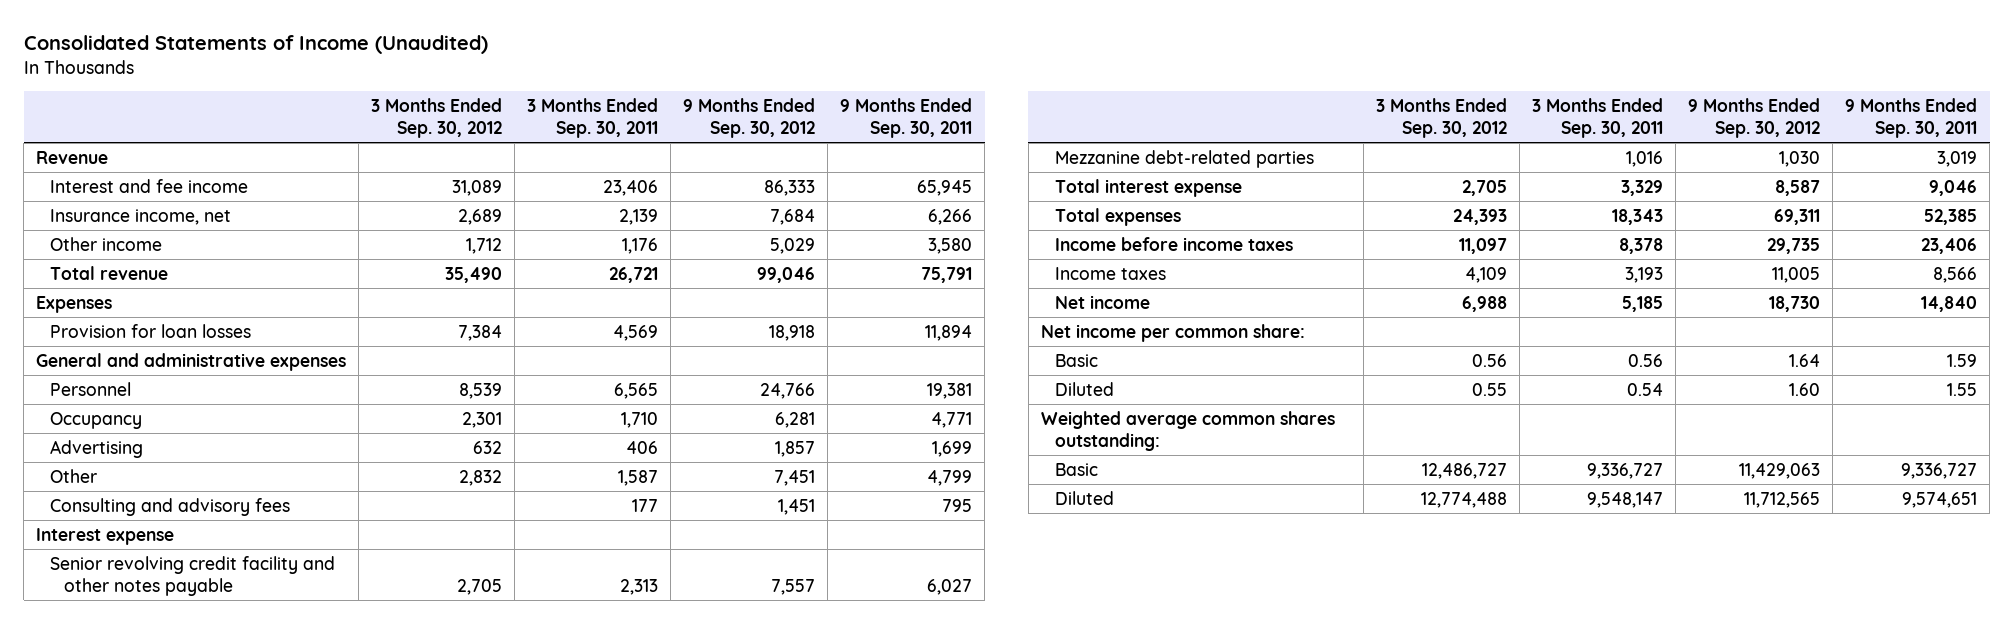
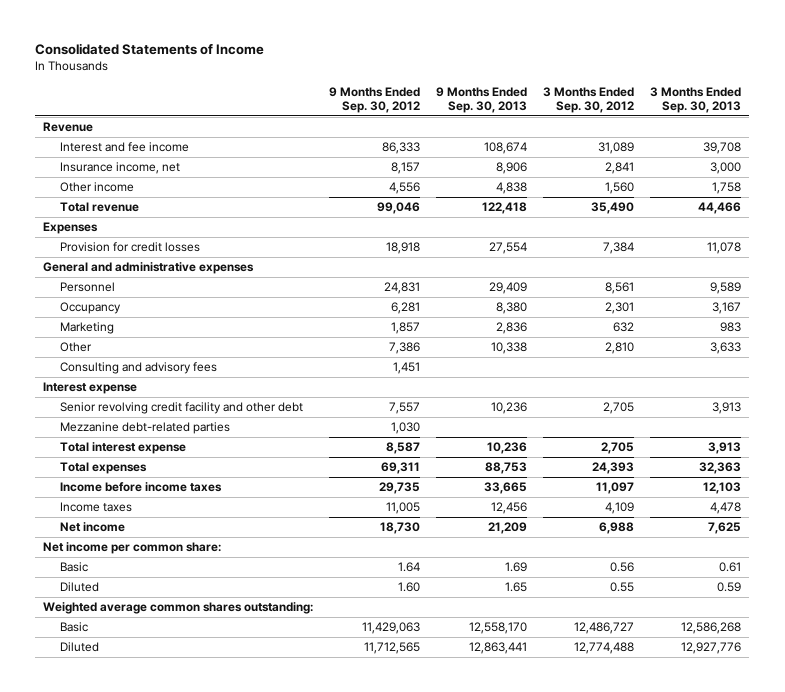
[23,35,488,55] Consolidated Statements of Income (Unaudited) -> [35,42,265,55] Consolidated Statements of Income
[527,98,659,138] 3 Months Ended Sep. 30, 2011 -> none
[840,98,973,138] 9 Months Ended Sep. 30, 2011 -> none
none -> [436,86,528,113] 9 Months Ended Sep. 30, 2013
none -> [650,86,742,113] 3 Months Ended Sep. 30, 2013
[458,208,503,225] 2,689 -> [605,162,635,175] 2,841
[770,208,816,225] 7,684 -> [391,162,421,175] 8,157
[466,237,503,254] 1,712 -> [605,182,635,195] 1,560
[770,237,816,254] 5,029 -> [389,182,421,195] 4,556
[50,323,252,338] Provision for loan losses -> [60,242,201,253] Provision for credit losses
[459,382,503,399] 8,539 -> [605,282,635,295] 8,561
[760,382,816,399] 24,766 -> [384,282,421,295] 24,831
[50,439,144,458] Advertising -> [60,322,115,335] Marketing
[459,469,503,486] 2,832 -> [605,342,635,355] 2,810
[774,469,816,486] 7,451 -> [389,342,421,355] 7,386
[50,555,336,596] Senior revolving credit facility and other notes payable -> [60,402,304,415] Senior revolving credit facility and other debt

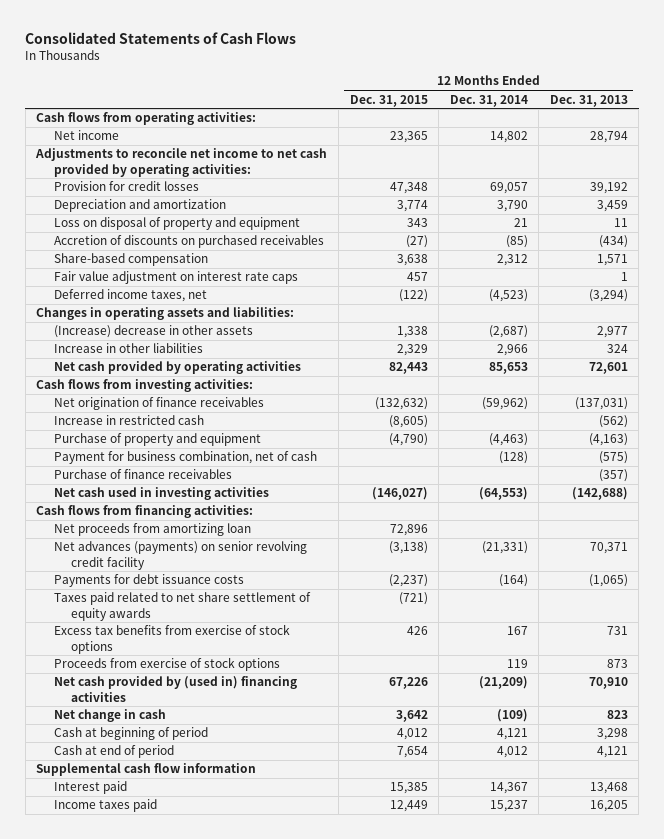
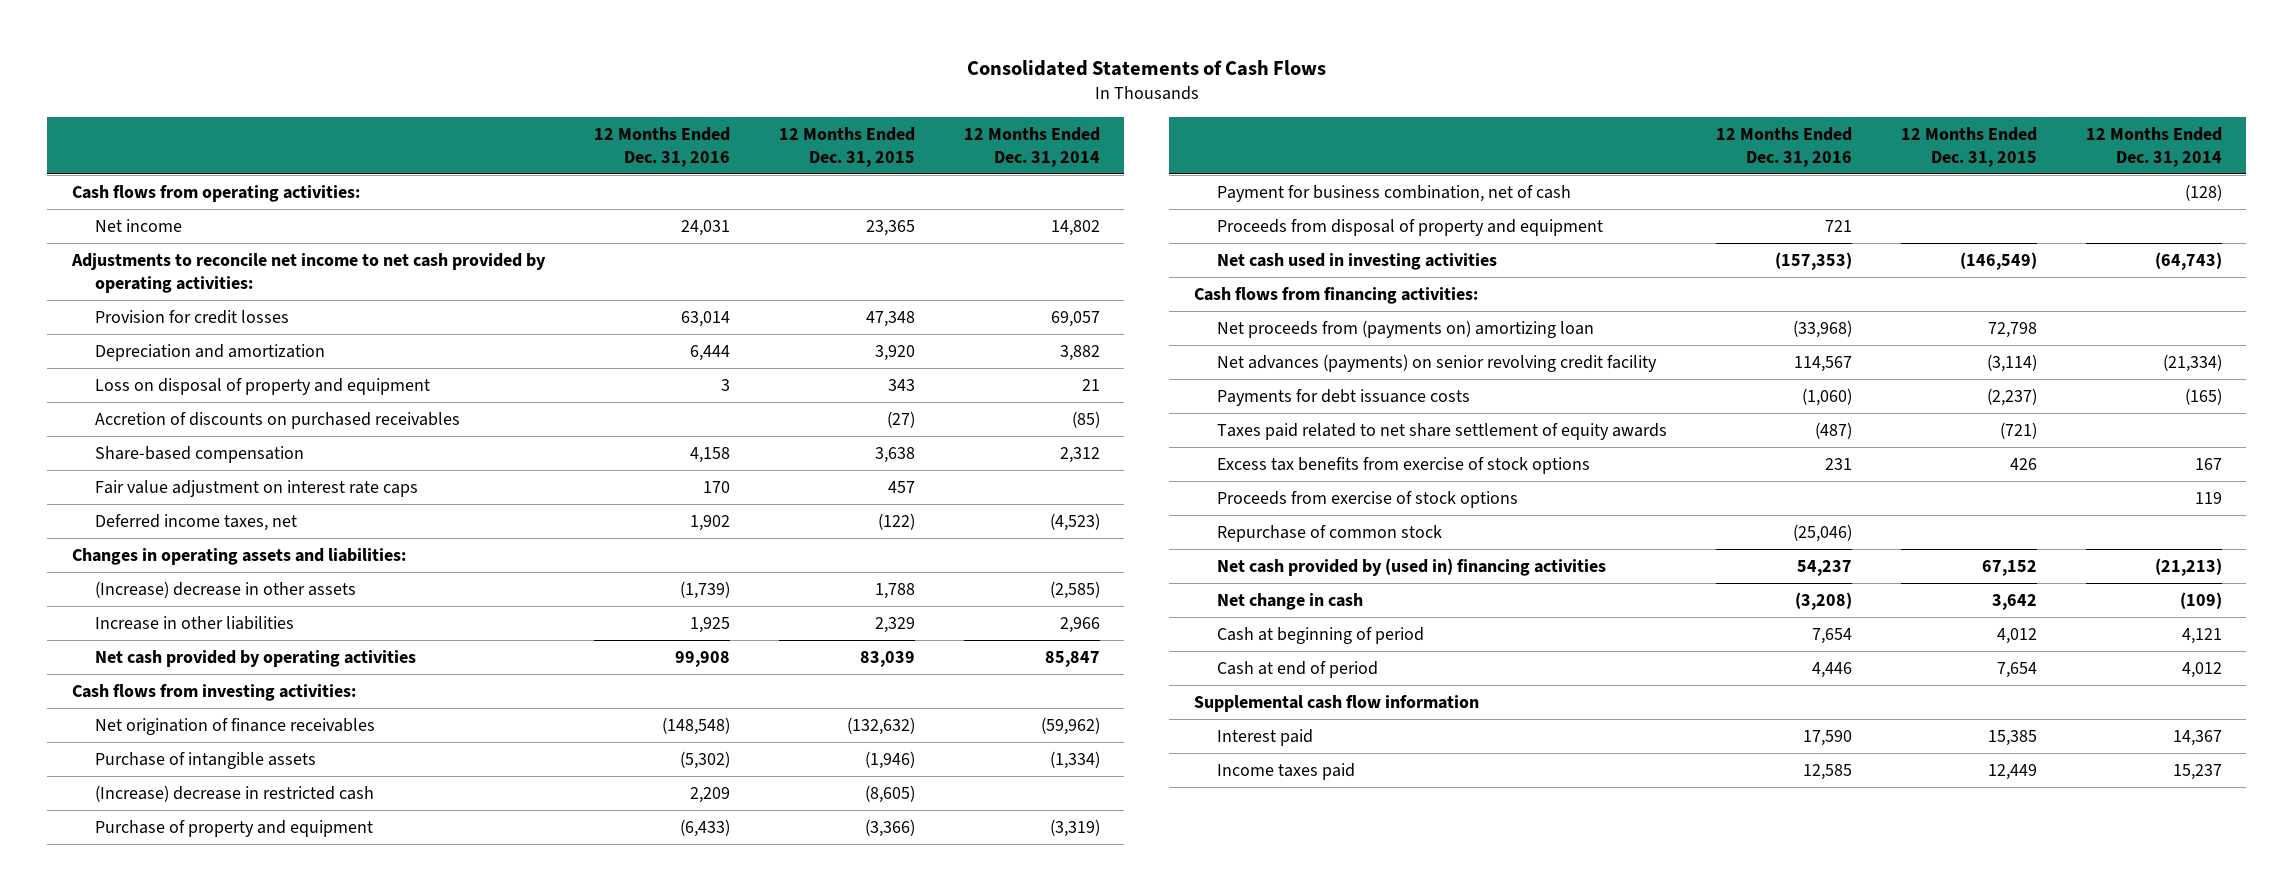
[549,94,628,107] Dec. 31, 2013 -> none
none -> [594,126,731,167] 12 Months Ended Dec. 31, 2016
[396,200,428,213] 3,774 -> [875,344,916,361] 3,920
[496,200,528,213] 3,790 -> [1060,344,1101,361] 3,882
[396,326,428,339] 1,338 -> [875,582,916,599] 1,788
[488,325,528,339] (2,687) -> [1050,580,1101,599] (2,585)
[388,362,428,375] 82,443 -> [860,650,916,667] 83,039
[488,362,528,375] 85,653 -> [1045,650,1101,667] 85,847
none -> [95,751,317,769] Purchase of intangible assets
[53,415,204,426] Increase in restricted cash -> [95,784,375,802] (Increase) decrease in restricted cash
[388,433,428,447] (4,790) -> [865,818,916,837] (3,366)
[488,433,528,447] (4,463) -> [1050,818,1101,837] (3,319)
[53,469,232,480] Purchase of finance receivables -> none
none -> [1216,218,1603,236] Proceeds from disposal of property and equipment
[371,487,428,501] (146,027) -> [1959,251,2037,270] (146,549)
[478,487,528,501] (64,553) -> [2154,251,2222,270] (64,743)
[53,523,251,537] Net proceeds from amortizing loan -> [1216,319,1594,338] Net proceeds from (payments on) amortizing loan
[389,524,428,537] 72,896 -> [1987,321,2037,338] 72,798
[388,541,428,555] (3,138) -> [1986,353,2037,372] (3,114)
[481,541,528,555] (21,331) -> [2162,353,2222,372] (21,334)
[498,574,528,588] (164) -> [2184,387,2222,405] (165)
none -> [1216,524,1442,542] Repurchase of common stock
[388,677,428,690] 67,226 -> [1981,559,2037,576] 67,152
[478,676,528,690] (21,209) -> [2154,557,2222,576] (21,213)

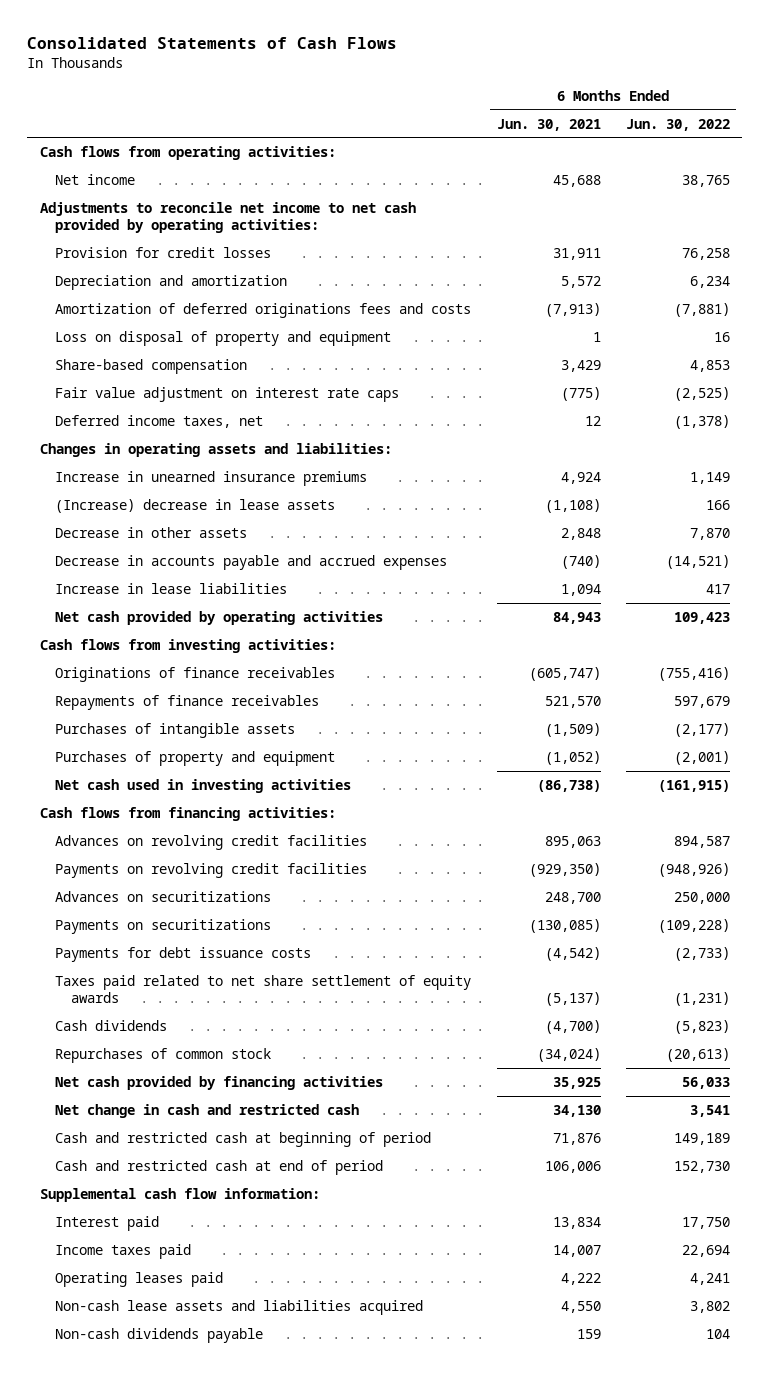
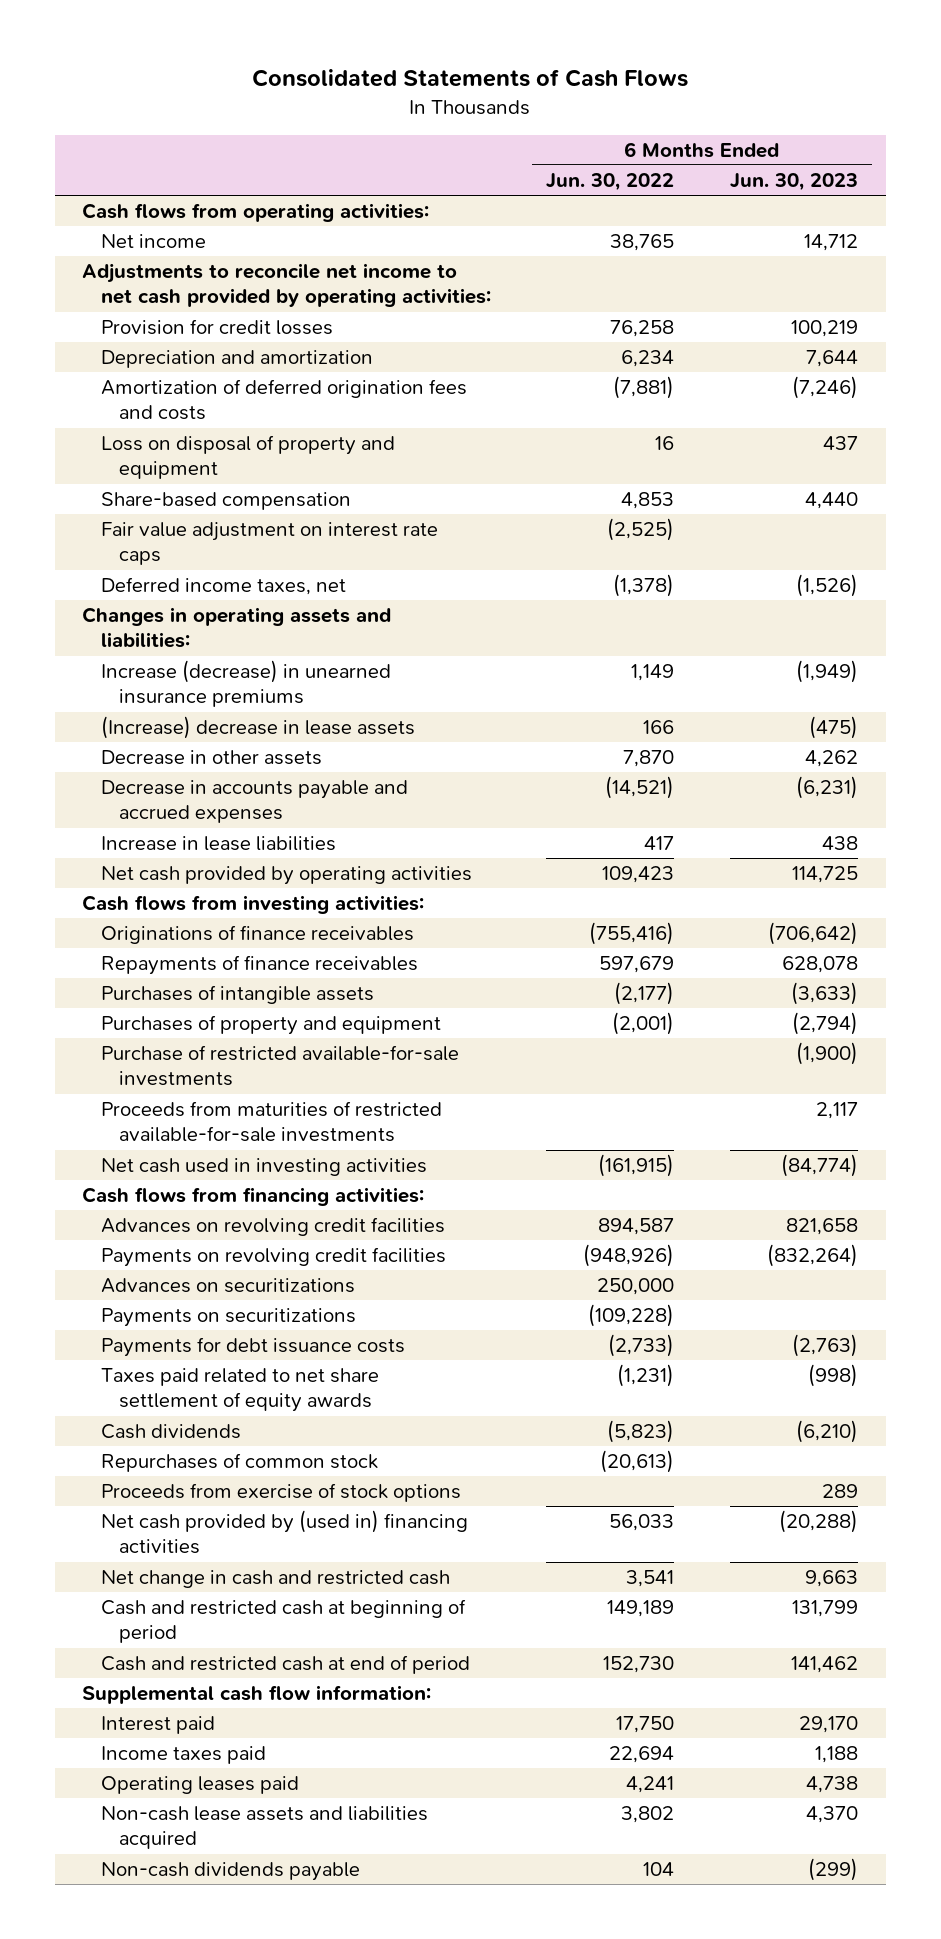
[496,118,601,131] Jun. 30, 2021 -> none
none -> [730,173,859,192] Jun. 30, 2023
[55,302,472,318] Amortization of deferred originations fees and costs -> [100,379,467,421] Amortization of deferred origination fees and costs
[55,470,368,486] Increase in unearned insurance premiums -> [100,660,391,708] Increase (decrease) in unearned insurance premiums
none -> [100,1045,459,1087] Purchase of restricted available-for-sale investments
none -> [100,1101,442,1143] Proceeds from maturities of restricted available-for-sale investments
none -> [100,1483,461,1503] Proceeds from exercise of stock options
[55,1075,384,1090] Net cash provided by financing activities -> [100,1510,468,1555] Net cash provided by (used in) financing activities

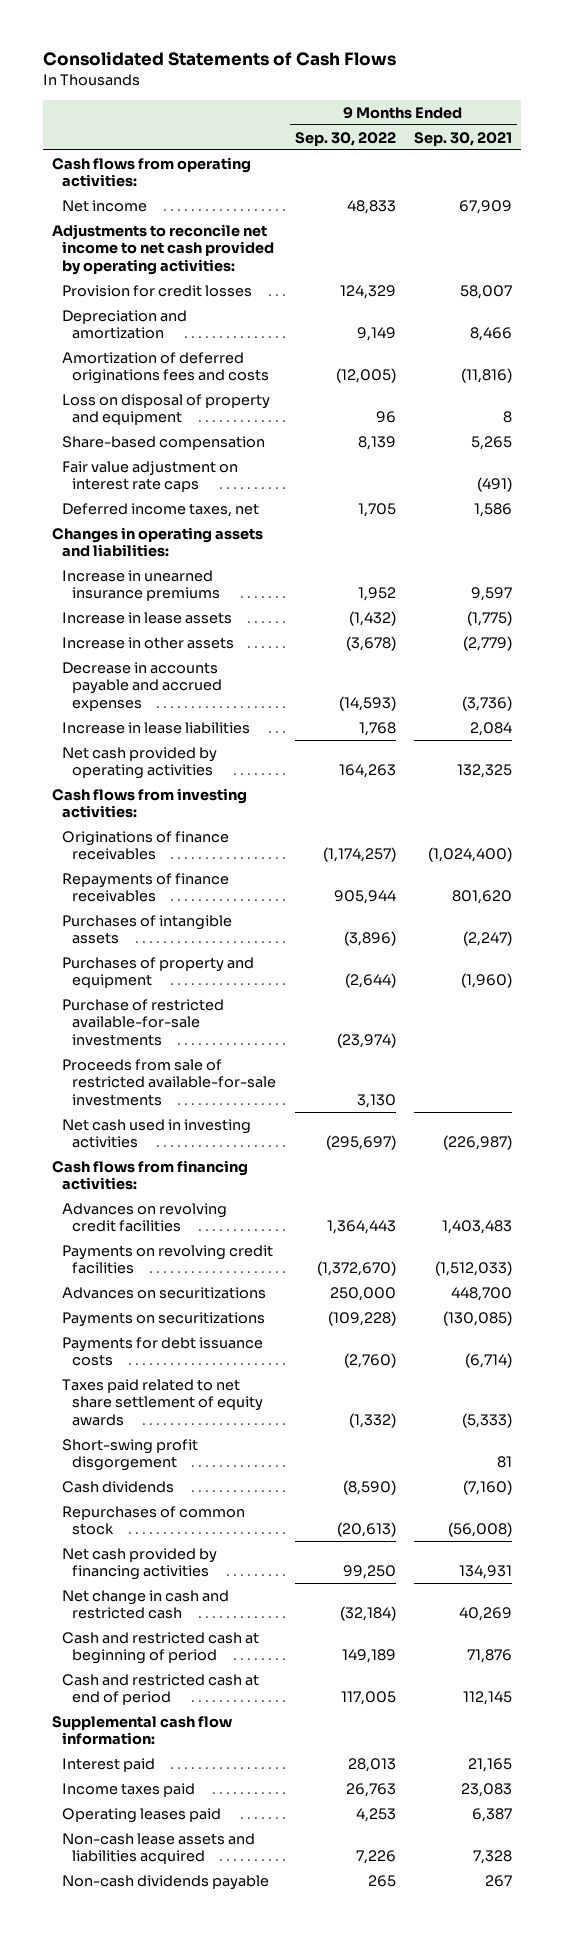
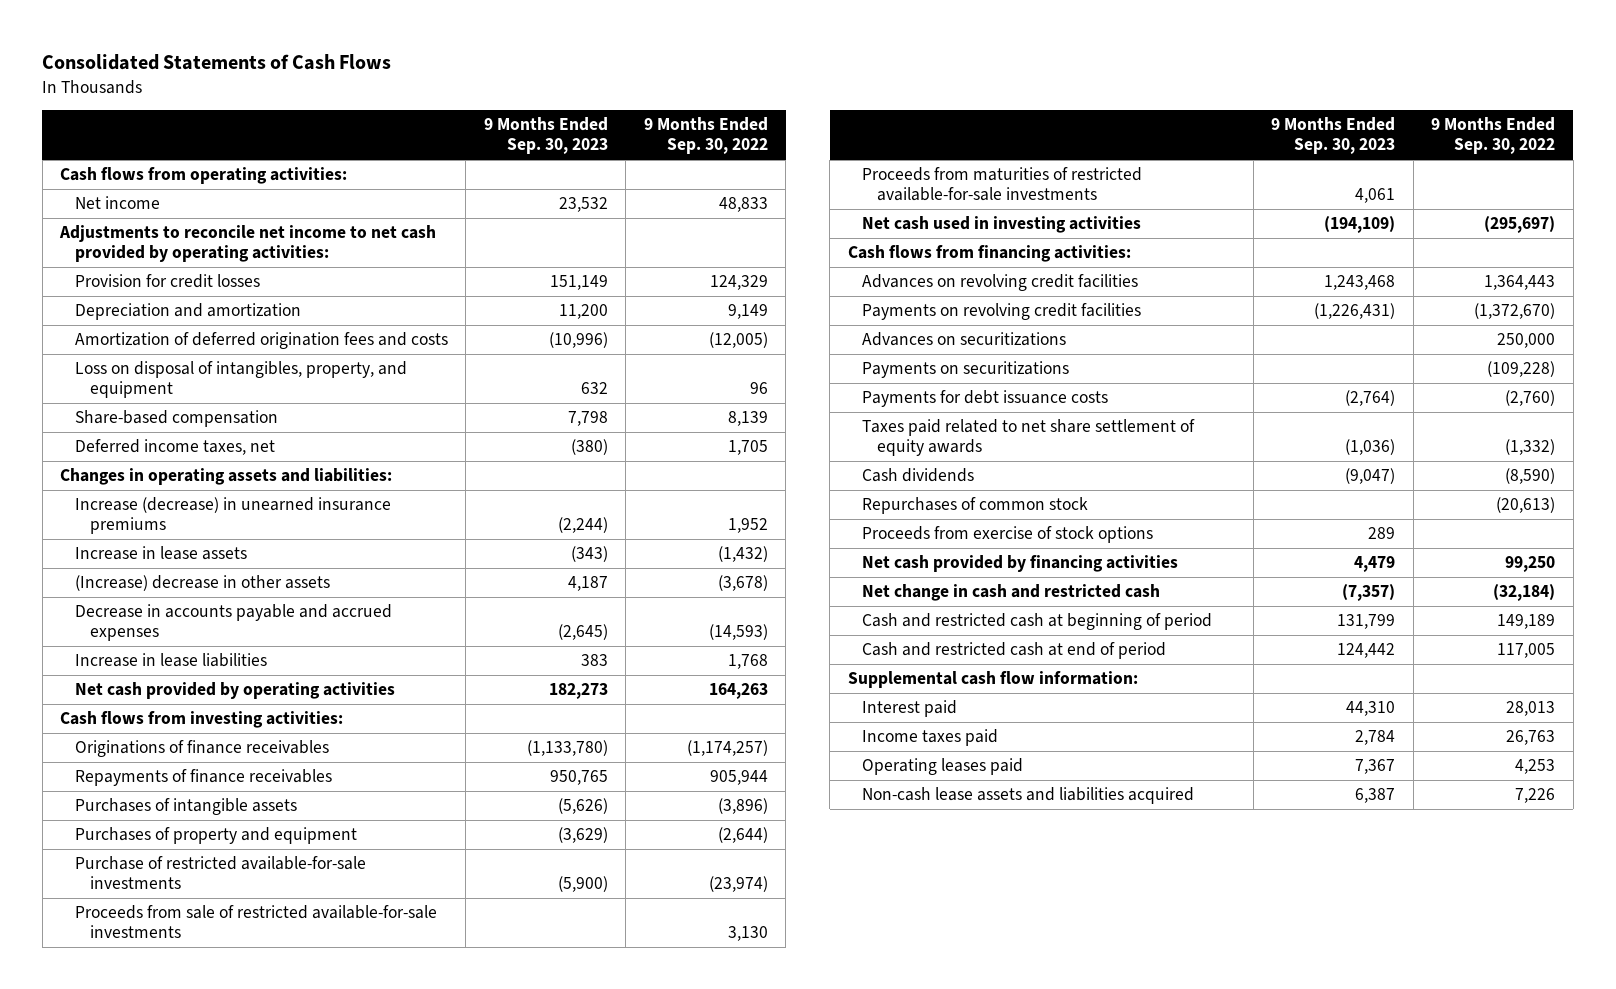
[413,131,512,146] Sep. 30, 2021 -> none
none -> [483,117,608,155] 9 Months Ended Sep. 30, 2023
[62,351,270,385] Amortization of deferred originations fees and costs -> [74,332,448,350] Amortization of deferred origination fees and costs
[62,393,271,426] Loss on disposal of property and equipment -> [74,361,407,399] Loss on disposal of intangibles, property, and equipment
[62,460,239,493] Fair value adjustment on interest rate caps -> none
[62,569,221,602] Increase in unearned insurance premiums -> [74,497,391,535] Increase (decrease) in unearned insurance premiums
[62,636,235,649] Increase in other assets -> [74,575,330,592] (Increase) decrease in other assets
none -> [862,167,1143,202] Proceeds from maturities of restricted available-for-sale investments
[62,1438,199,1472] Short-swing profit disgorgement -> none
none -> [862,526,1154,544] Proceeds from exercise of stock options
[62,1874,270,1890] Non-cash dividends payable -> none

